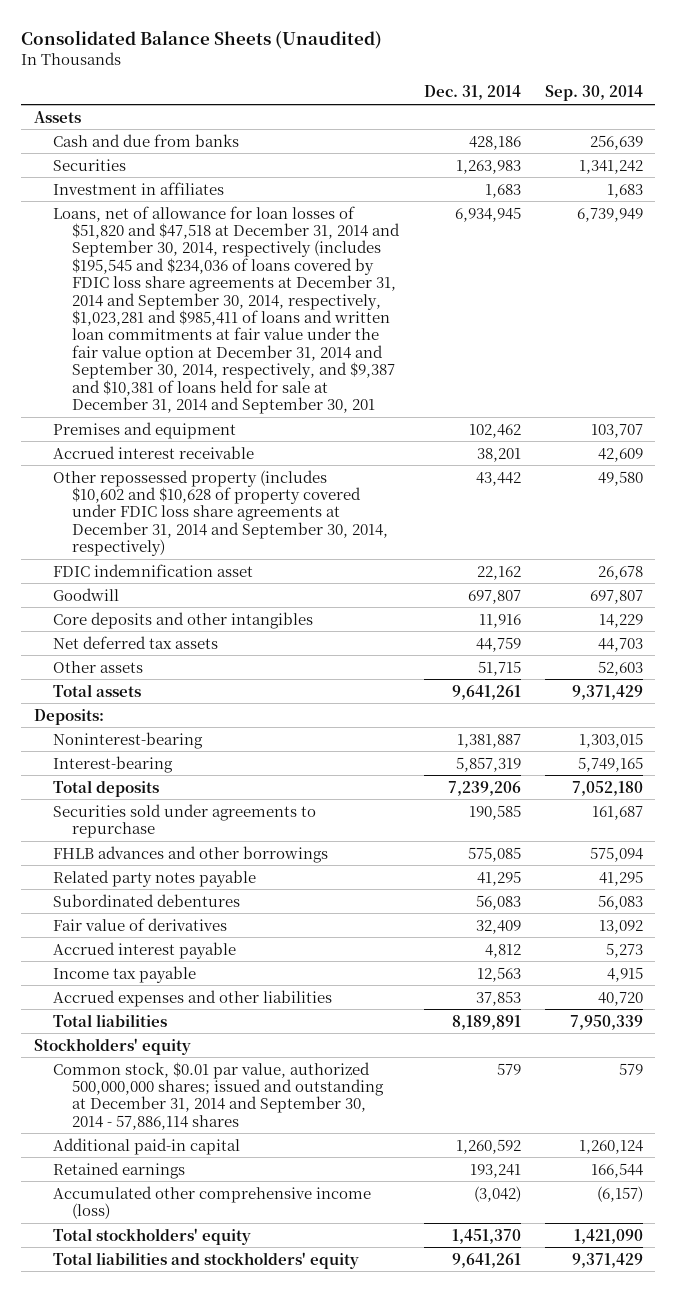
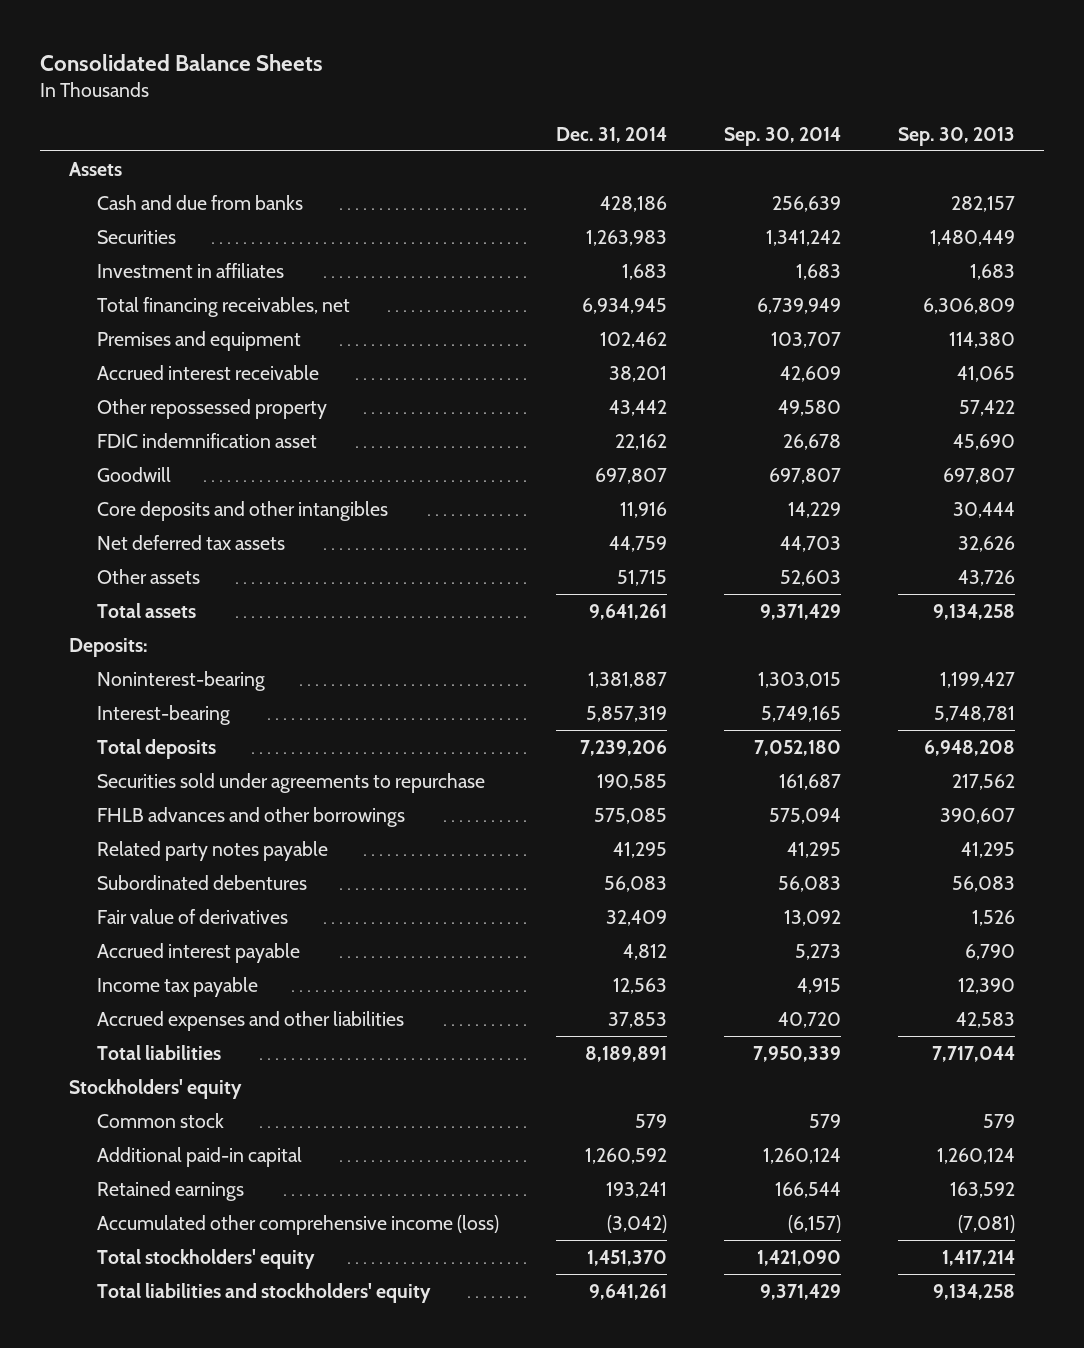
[21,29,383,49] Consolidated Balance Sheets (Unaudited) -> [40,53,324,71] Consolidated Balance Sheets
none -> [898,126,1016,146] Sep. 30, 2013
[52,205,401,414] Loans, net of allowance for loan losses of $51,820 and $47,518 at December 31, 2014 and September 30, 2014, respectively (includes $195,545 and $234,036 of loans covered by FDIC loss share agreements at December 31, 2014 and September 30, 2014, respectively, $1,023,281 and $985,411 of loans and written loan commitments at fair value under the fair value option at December 31, 2014 and September 30, 2014, respectively, and $9,387 and $10,381 of loans held for sale at December 31, 2014 and September 30, 201 -> [96,296,350,317] Total financing receivables, net
[52,469,389,557] Other repossessed property (includes $10,602 and $10,628 of property covered under FDIC loss share agreements at December 31, 2014 and September 30, 2014, respectively) -> [96,398,327,419] Other repossessed property
[52,1061,385,1130] Common stock, $0.01 par value, authorized 500,000,000 shares; issued and outstanding at December 31, 2014 and September 30, 2014 - 57,886,114 shares -> [96,1112,224,1128] Common stock

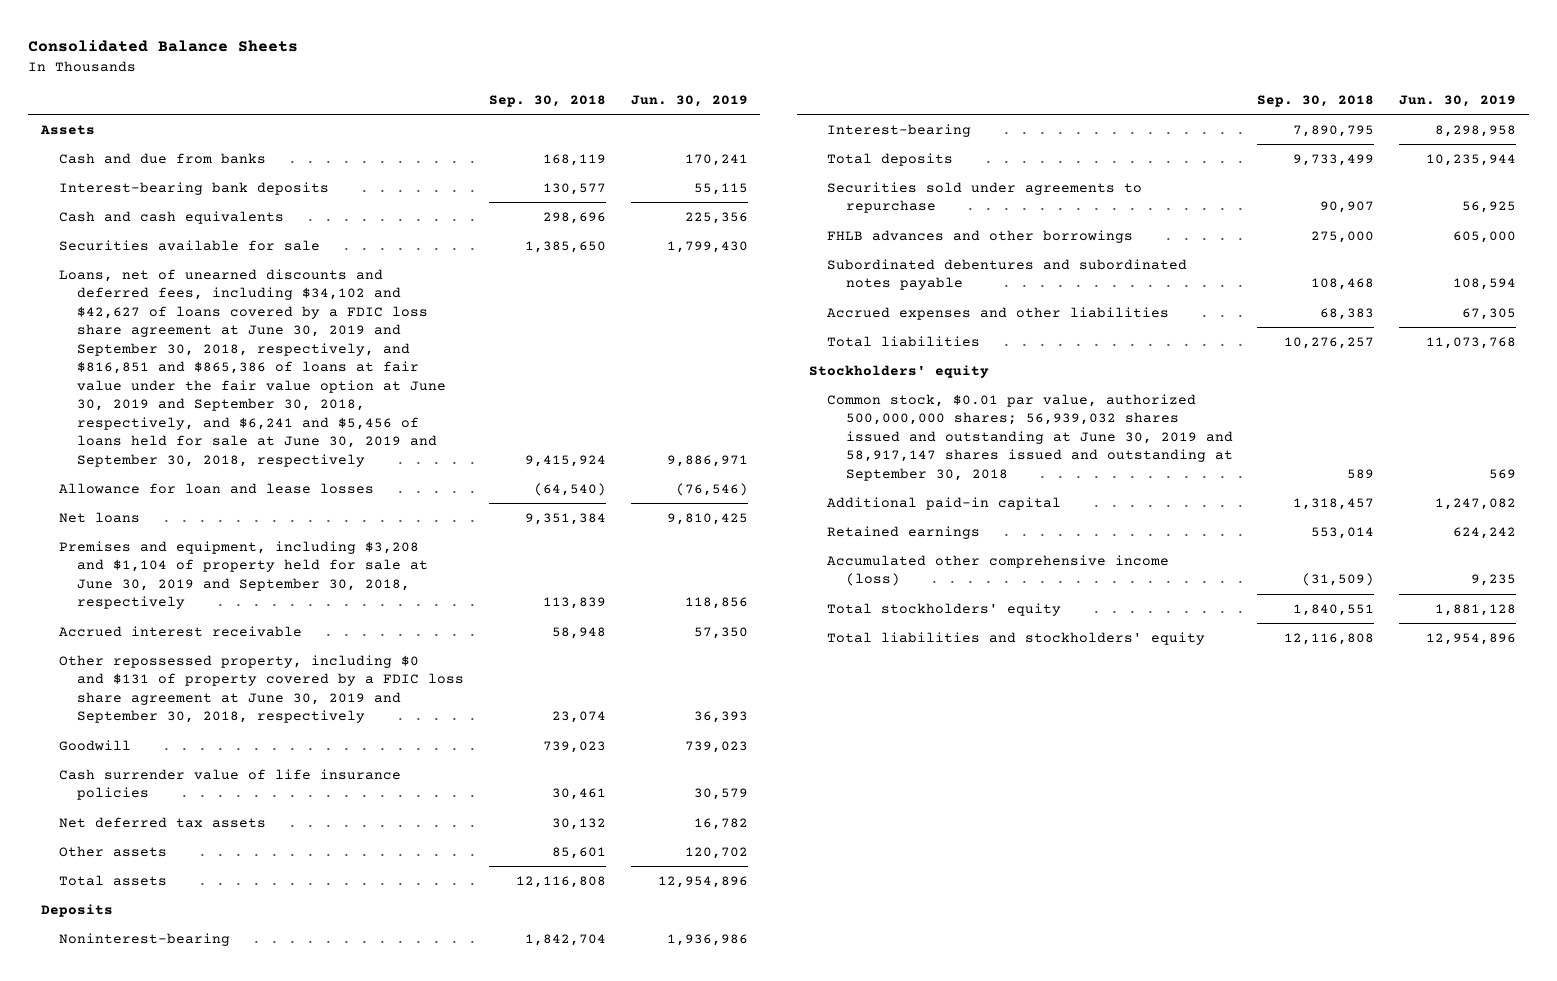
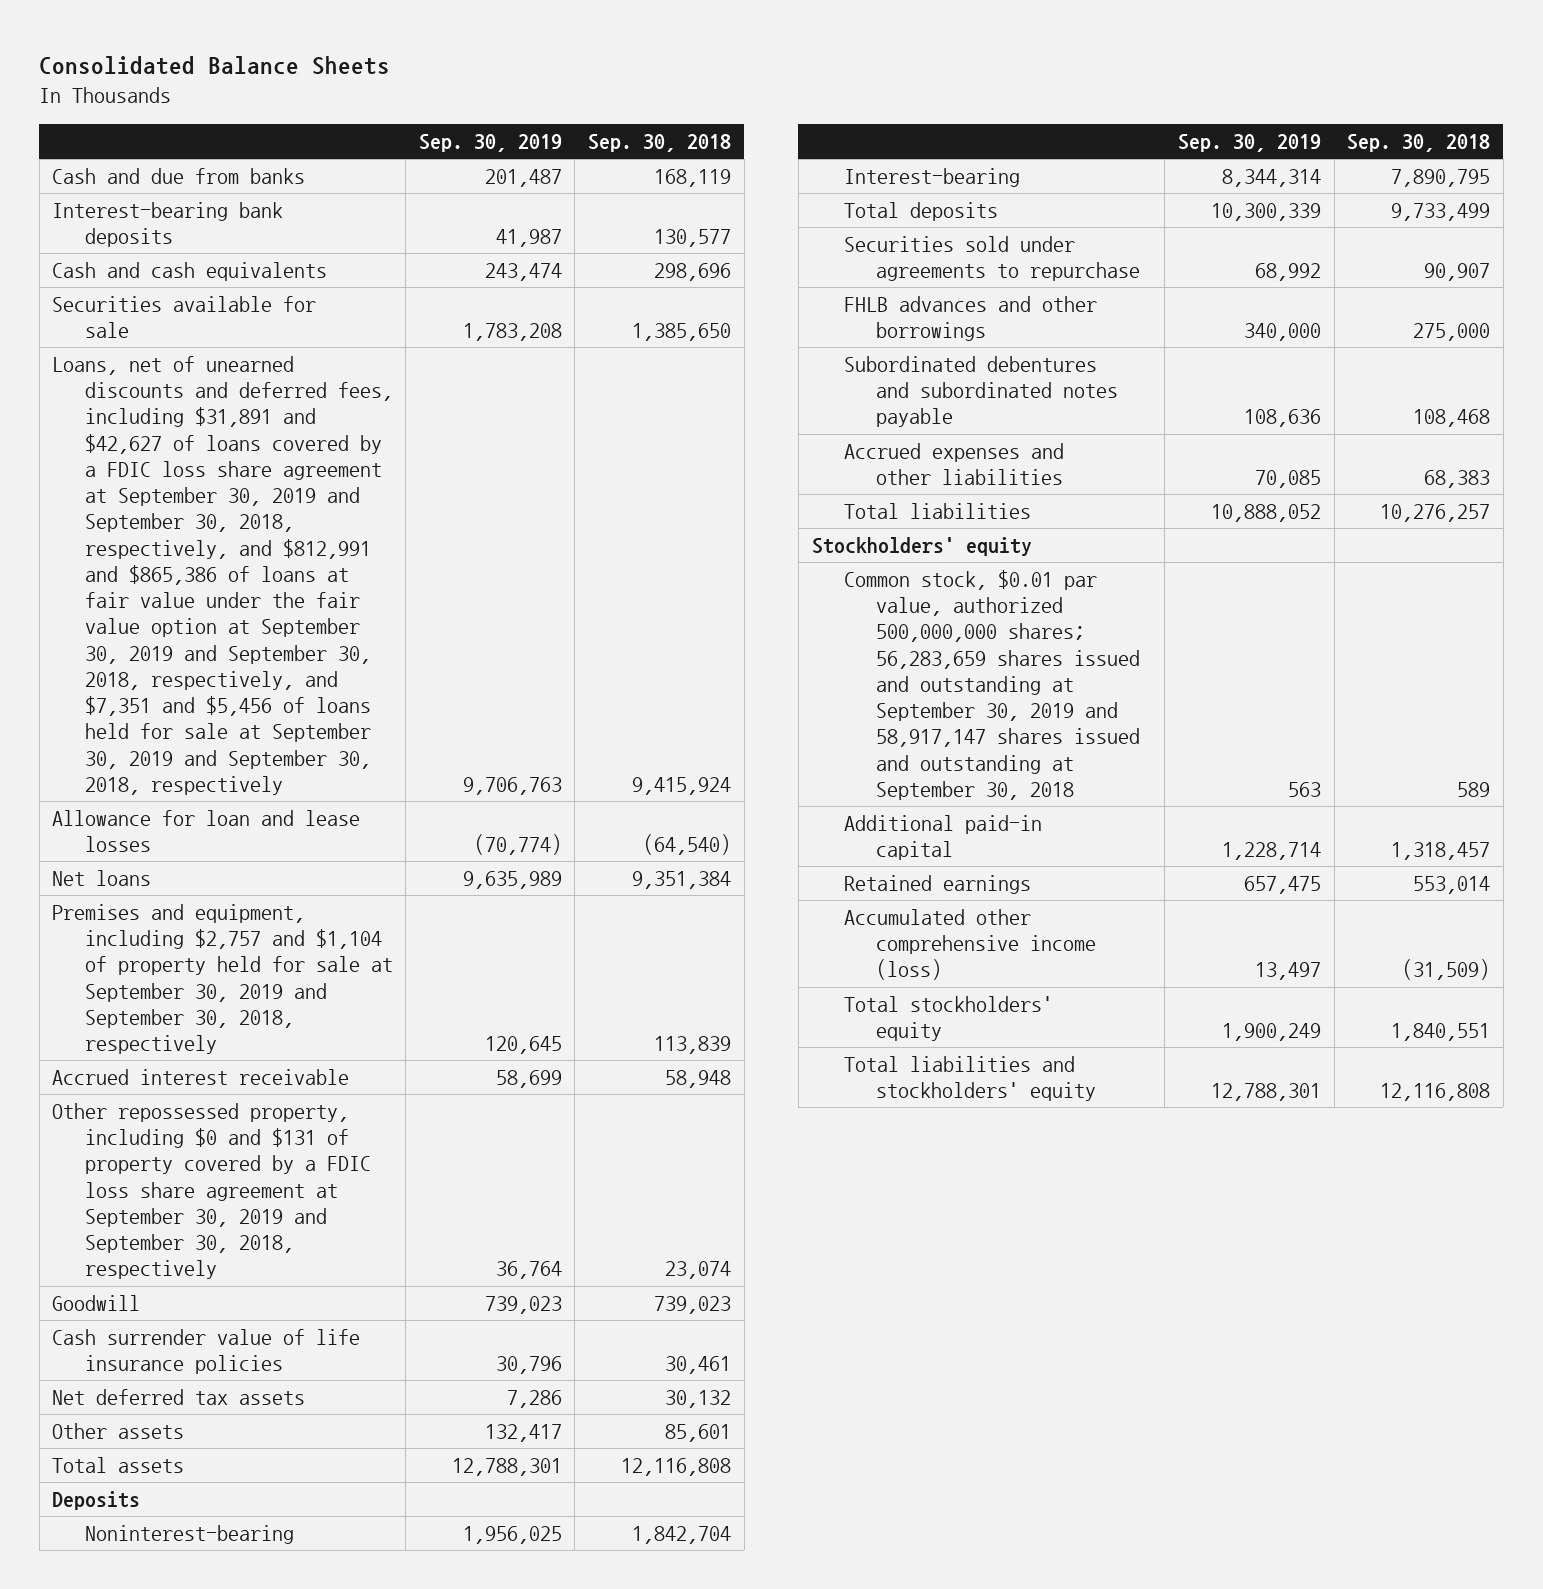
[630,95,748,108] Jun. 30, 2019 -> none
none -> [418,134,562,153] Sep. 30, 2019
[39,124,95,135] Assets -> none
[59,268,447,468] Loans, net of unearned discounts and deferred fees, including $34,102 and $42,627 of loans covered by a FDIC loss share agreement at June 30, 2019 and September 30, 2018, respectively, and $816,851 and $865,386 of loans at fair value under the fair value option at June 30, 2019 and September 30, 2018, respectively, and $6,241 and $5,456 of loans held for sale at June 30, 2019 and September 30, 2018, respectively -> [52,356,393,795] Loans, net of unearned discounts and deferred fees, including $31,891 and $42,627 of loans covered by a FDIC loss share agreement at September 30, 2019 and September 30, 2018, respectively, and $812,991 and $865,386 of loans at fair value under the fair value option at September 30, 2019 and September 30, 2018, respectively, and $7,351 and $5,456 of loans held for sale at September 30, 2019 and September 30, 2018, respectively
[59,540,429,610] Premises and equipment, including $3,208 and $1,104 of property held for sale at June 30, 2019 and September 30, 2018, respectively -> [52,904,393,1055] Premises and equipment, including $2,757 and $1,104 of property held for sale at September 30, 2019 and September 30, 2018, respectively
[59,654,465,724] Other repossessed property, including $0 and $131 of property covered by a FDIC loss share agreement at June 30, 2019 and September 30, 2018, respectively -> [52,1103,371,1280] Other repossessed property, including $0 and $131 of property covered by a FDIC loss share agreement at September 30, 2019 and September 30, 2018, respectively
[827,393,1233,481] Common stock, $0.01 par value, authorized 500,000,000 shares; 56,939,032 shares issued and outstanding at June 30, 2019 and 58,917,147 shares issued and outstanding at September 30, 2018 -> [843,570,1141,800] Common stock, $0.01 par value, authorized 500,000,000 shares; 56,283,659 shares issued and outstanding at September 30, 2019 and 58,917,147 shares issued and outstanding at September 30, 2018

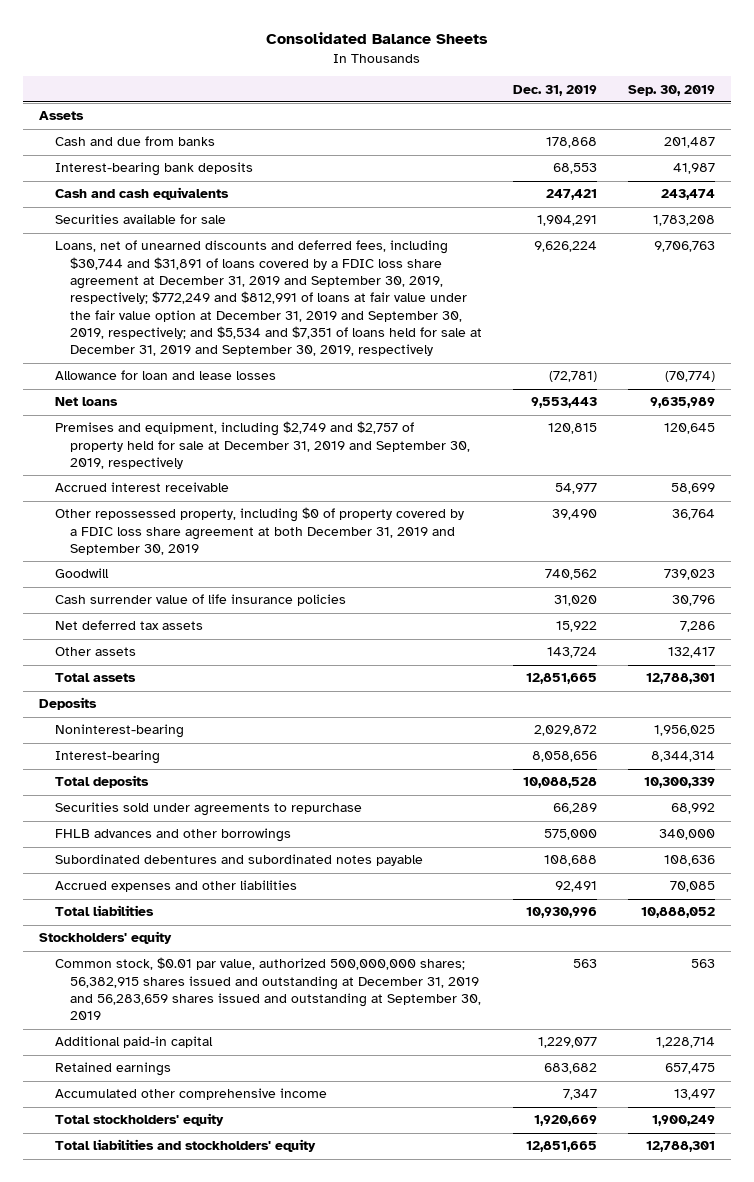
[588,134,732,153] Sep. 30, 2018 -> none
none -> [513,84,598,96] Dec. 31, 2019
none -> [38,111,84,121] Assets
[52,356,393,795] Loans, net of unearned discounts and deferred fees, including $31,891 and $42,627 of loans covered by a FDIC loss share agreement at September 30, 2019 and September 30, 2018, respectively, and $812,991 and $865,386 of loans at fair value under the fair value option at September 30, 2019 and September 30, 2018, respectively, and $7,351 and $5,456 of loans held for sale at September 30, 2019 and September 30, 2018, respectively -> [54,240,483,357] Loans, net of unearned discounts and deferred fees, including $30,744 and $31,891 of loans covered by a FDIC loss share agreement at December 31, 2019 and September 30, 2019, respectively; $772,249 and $812,991 of loans at fair value under the fair value option at December 31, 2019 and September 30, 2019, respectively; and $5,534 and $7,351 of loans held for sale at December 31, 2019 and September 30, 2019, respectively
[52,904,393,1055] Premises and equipment, including $2,757 and $1,104 of property held for sale at September 30, 2019 and September 30, 2018, respectively -> [54,421,471,470] Premises and equipment, including $2,749 and $2,757 of property held for sale at December 31, 2019 and September 30, 2019, respectively
[52,1103,371,1280] Other repossessed property, including $0 and $131 of property covered by a FDIC loss share agreement at September 30, 2019 and September 30, 2018, respectively -> [54,507,464,556] Other repossessed property, including $0 of property covered by a FDIC loss share agreement at both December 31, 2019 and September 30, 2019
[843,570,1141,800] Common stock, $0.01 par value, authorized 500,000,000 shares; 56,283,659 shares issued and outstanding at September 30, 2019 and 58,917,147 shares issued and outstanding at September 30, 2018 -> [54,957,482,1021] Common stock, $0.01 par value, authorized 500,000,000 shares; 56,382,915 shares issued and outstanding at December 31, 2019 and 56,283,659 shares issued and outstanding at September 30, 2019
[843,909,1097,981] Accumulated other comprehensive income (loss) -> [54,1088,327,1101] Accumulated other comprehensive income

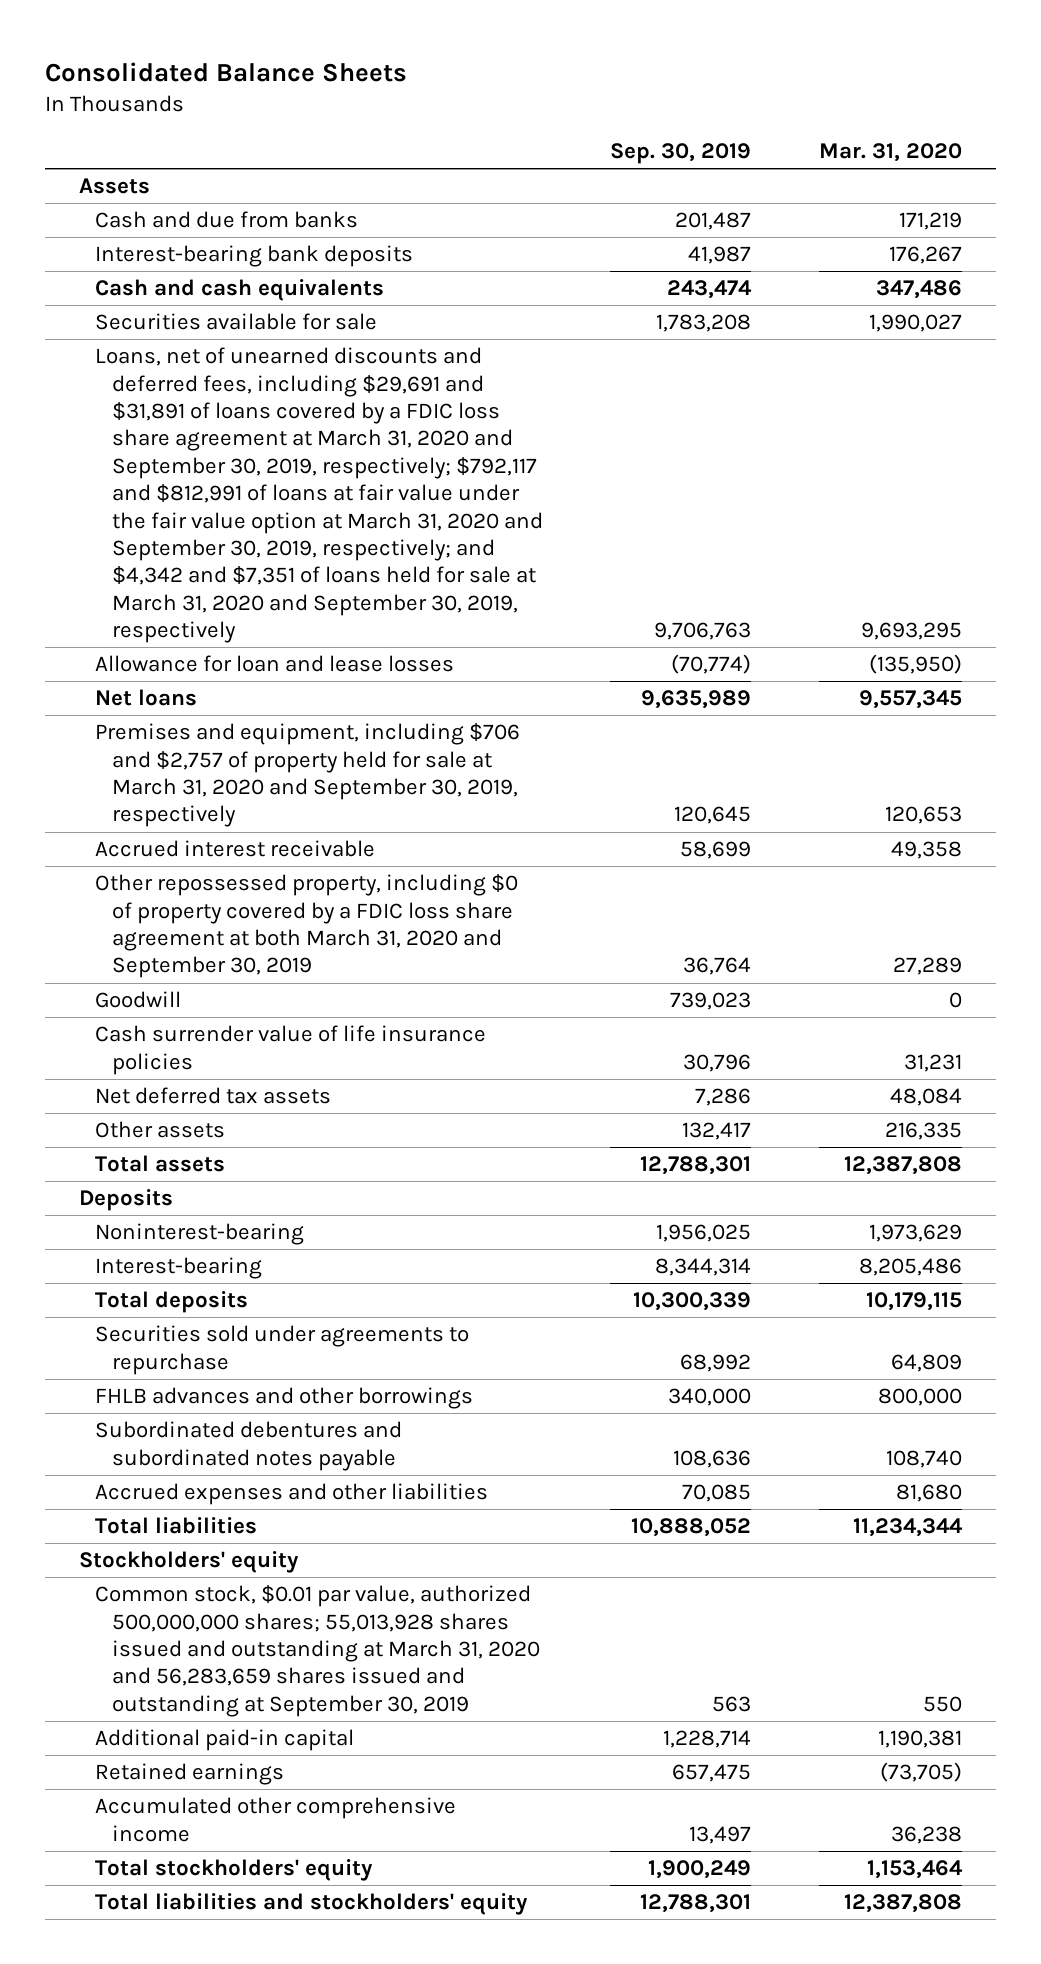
[513,84,598,96] Dec. 31, 2019 -> none
none -> [819,143,963,163] Mar. 31, 2020
[54,240,483,357] Loans, net of unearned discounts and deferred fees, including $30,744 and $31,891 of loans covered by a FDIC loss share agreement at December 31, 2019 and September 30, 2019, respectively; $772,249 and $812,991 of loans at fair value under the fair value option at December 31, 2019 and September 30, 2019, respectively; and $5,534 and $7,351 of loans held for sale at December 31, 2019 and September 30, 2019, respectively -> [95,347,543,644] Loans, net of unearned discounts and deferred fees, including $29,691 and $31,891 of loans covered by a FDIC loss share agreement at March 31, 2020 and September 30, 2019, respectively; $792,117 and $812,991 of loans at fair value under the fair value option at March 31, 2020 and September 30, 2019, respectively; and $4,342 and $7,351 of loans held for sale at March 31, 2020 and September 30, 2019, respectively
[54,421,471,470] Premises and equipment, including $2,749 and $2,757 of property held for sale at December 31, 2019 and September 30, 2019, respectively -> [95,723,521,828] Premises and equipment, including $706 and $2,757 of property held for sale at March 31, 2020 and September 30, 2019, respectively
[54,507,464,556] Other repossessed property, including $0 of property covered by a FDIC loss share agreement at both December 31, 2019 and September 30, 2019 -> [95,874,519,979] Other repossessed property, including $0 of property covered by a FDIC loss share agreement at both March 31, 2020 and September 30, 2019
[54,957,482,1021] Common stock, $0.01 par value, authorized 500,000,000 shares; 56,382,915 shares issued and outstanding at December 31, 2019 and 56,283,659 shares issued and outstanding at September 30, 2019 -> [95,1585,540,1717] Common stock, $0.01 par value, authorized 500,000,000 shares; 55,013,928 shares issued and outstanding at March 31, 2020 and 56,283,659 shares issued and outstanding at September 30, 2019

